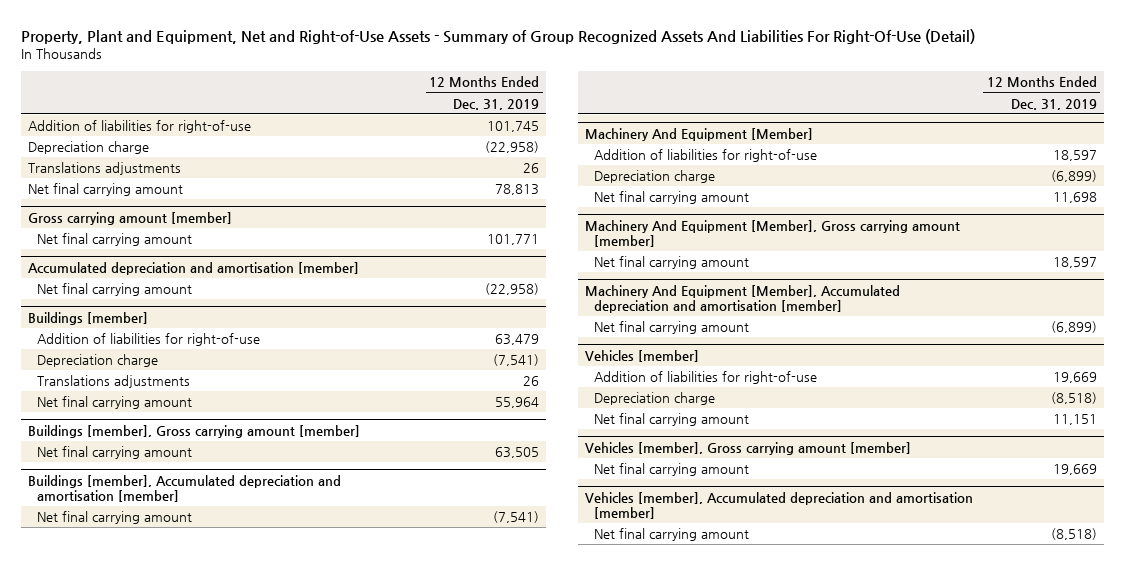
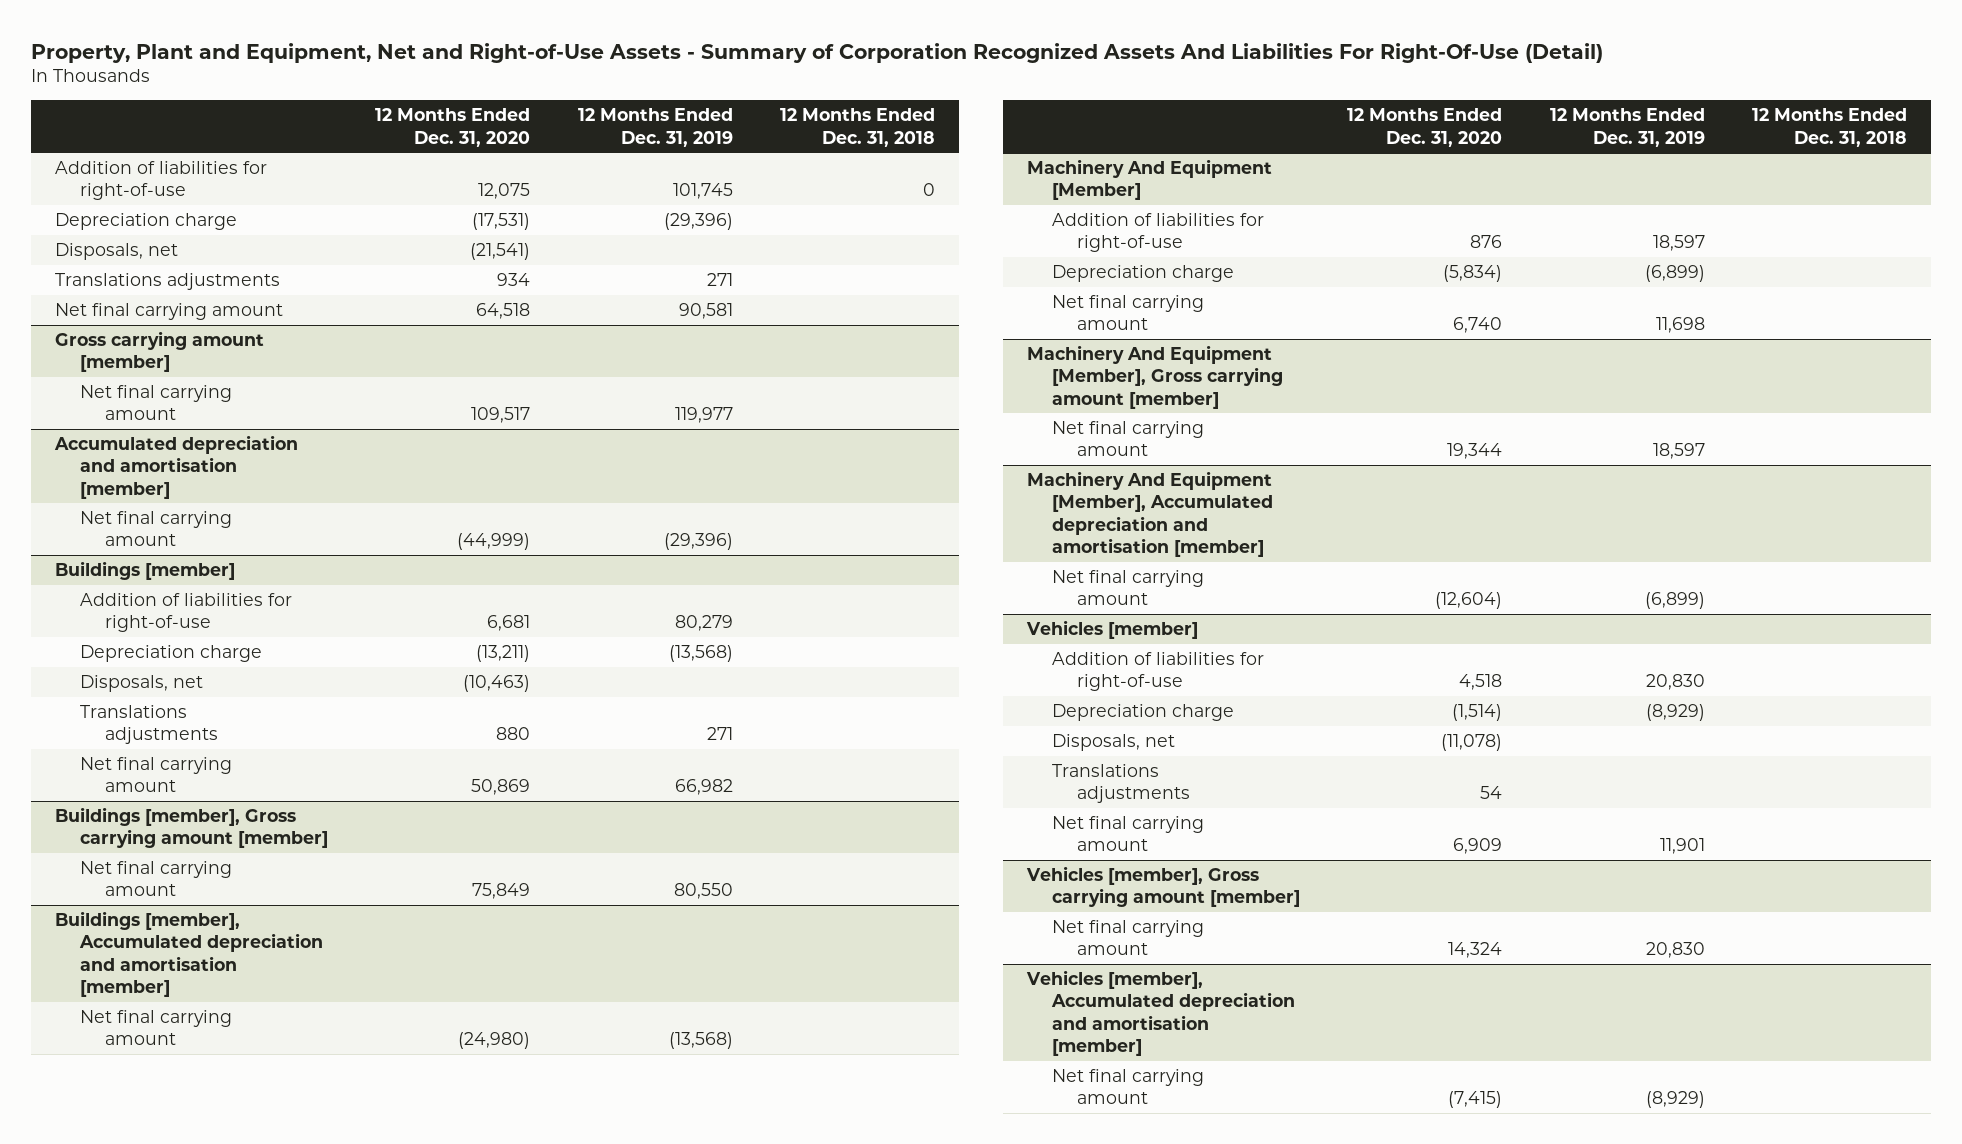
[20,28,975,44] Property, Plant and Equipment, Net and Right-of-Use Assets - Summary of Group Recognized Assets And Liabilities For Right-Of-Use (Detail) -> [31,42,1604,63] Property, Plant and Equipment, Net and Right-of-Use Assets - Summary of Corporation Recognized Assets And Liabilities For Right-Of-Use (Detail)
none -> [375,108,531,147] 12 Months Ended Dec. 31, 2020
none -> [780,108,936,147] 12 Months Ended Dec. 31, 2018
[485,141,540,154] (22,958) -> [663,212,733,230] (29,396)
none -> [54,242,178,260] Disposals, net
[523,163,540,174] 26 -> [706,272,733,286] 271
[495,184,540,196] 78,813 -> [678,302,733,319] 90,581
[487,234,540,246] 101,771 -> [674,407,733,424] 119,977
[485,283,540,296] (22,958) -> [663,533,733,551] (29,396)
[495,334,540,346] 63,479 -> [674,615,733,632] 80,279
[493,354,540,367] (7,541) -> [668,644,733,662] (13,568)
none -> [79,674,203,692] Disposals, net
[523,376,540,387] 26 -> [706,727,733,741] 271
[495,397,540,409] 55,964 -> [674,779,733,796] 66,982
[495,447,540,459] 63,505 -> [673,883,733,900] 80,550
[493,511,540,524] (7,541) -> [668,1032,733,1050] (13,568)
[1052,372,1097,384] 19,669 -> [1645,674,1705,691] 20,830
[1050,392,1097,405] (8,518) -> [1645,703,1705,721] (8,929)
none -> [1051,733,1175,751] Disposals, net
none -> [1051,763,1191,804] Translations adjustments
[1052,414,1097,426] 11,151 -> [1659,838,1705,855] 11,901
[1052,464,1097,476] 19,669 -> [1645,942,1705,959] 20,830
[1050,528,1097,541] (8,518) -> [1645,1091,1705,1109] (8,929)

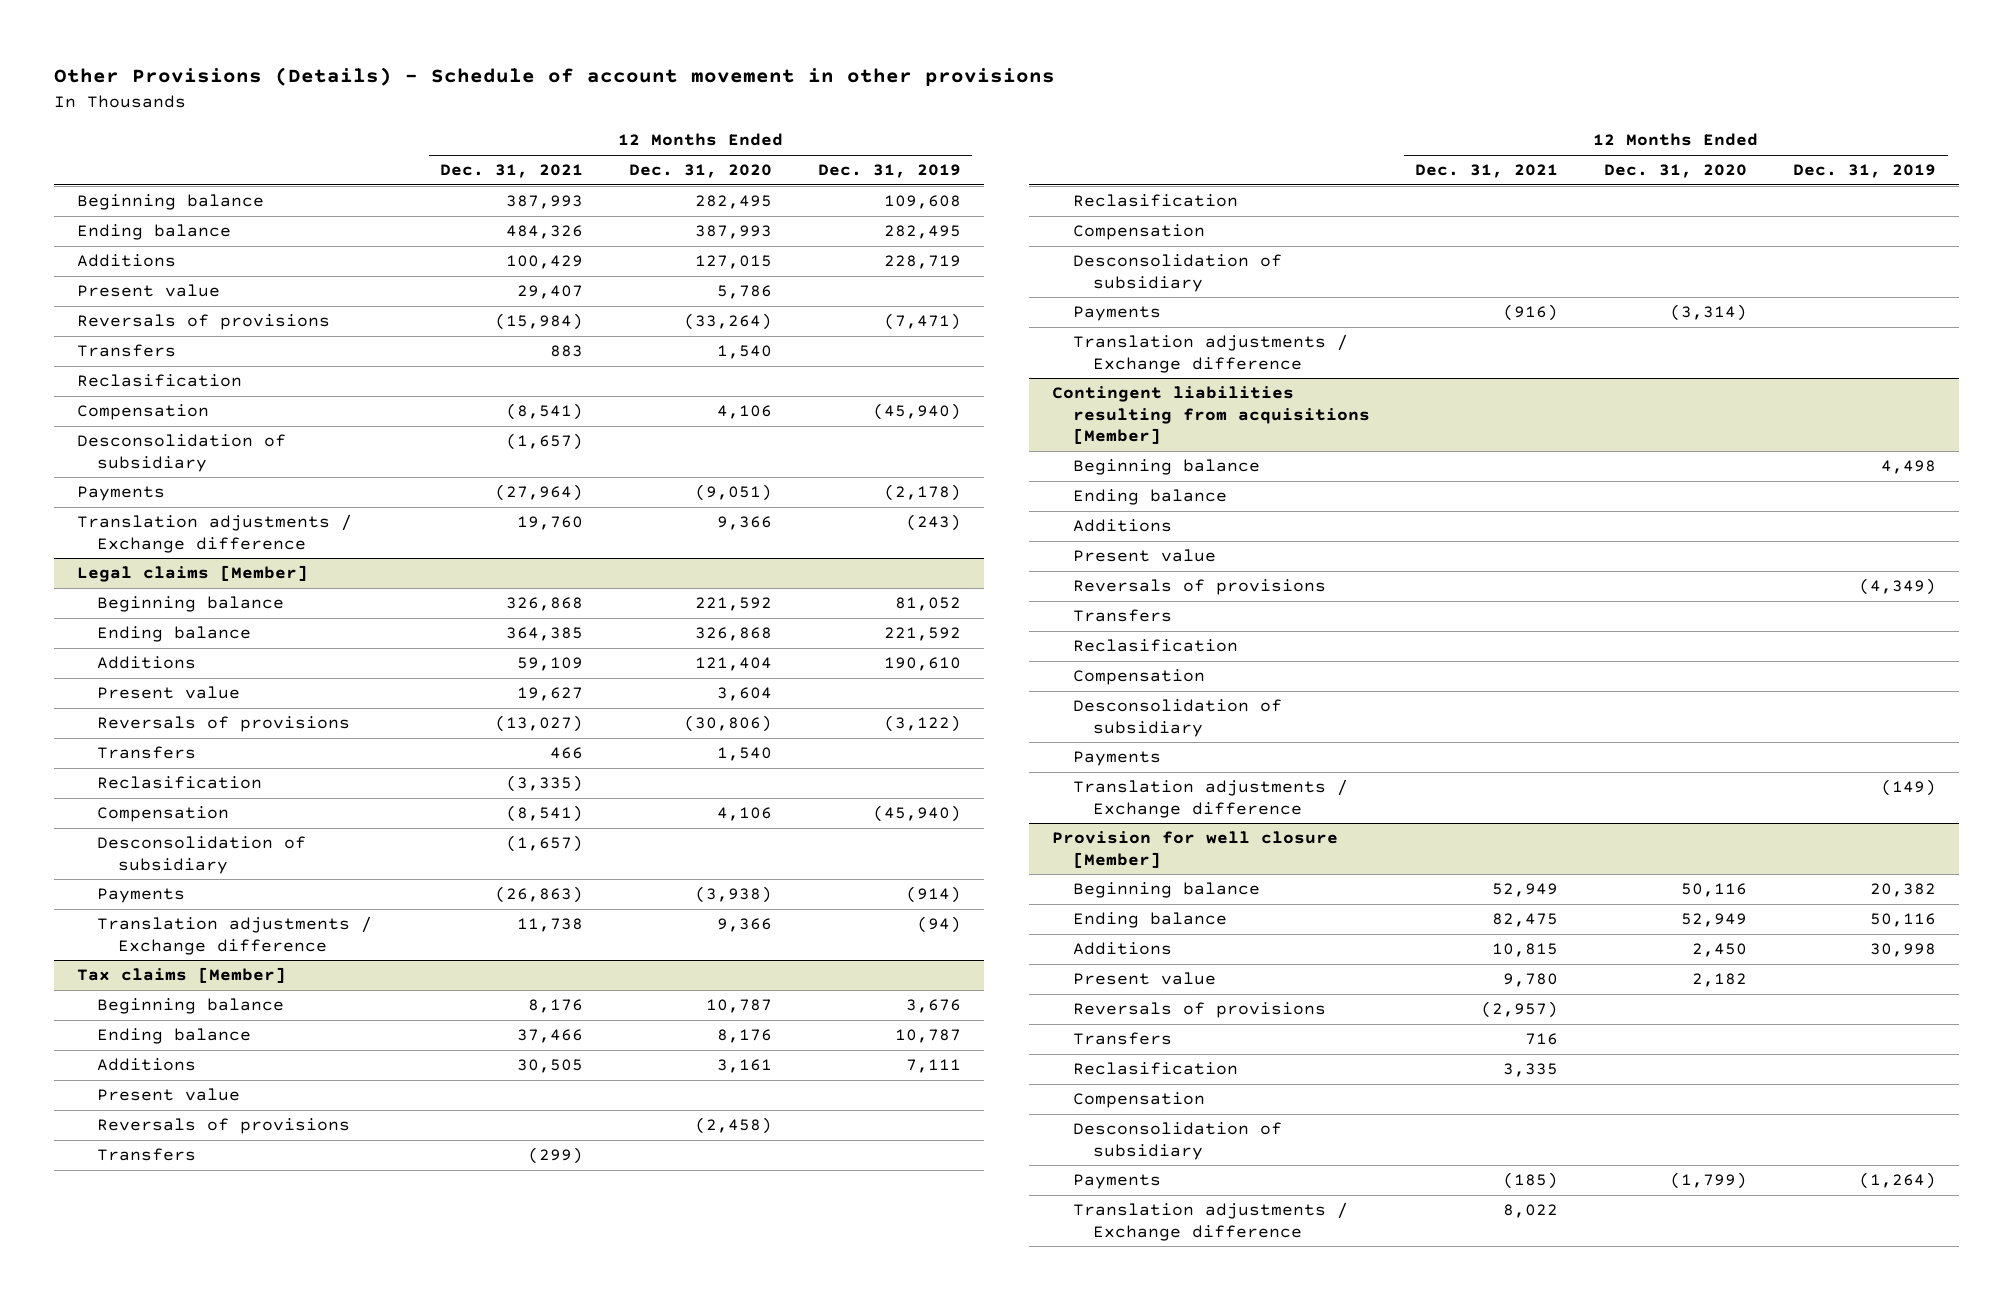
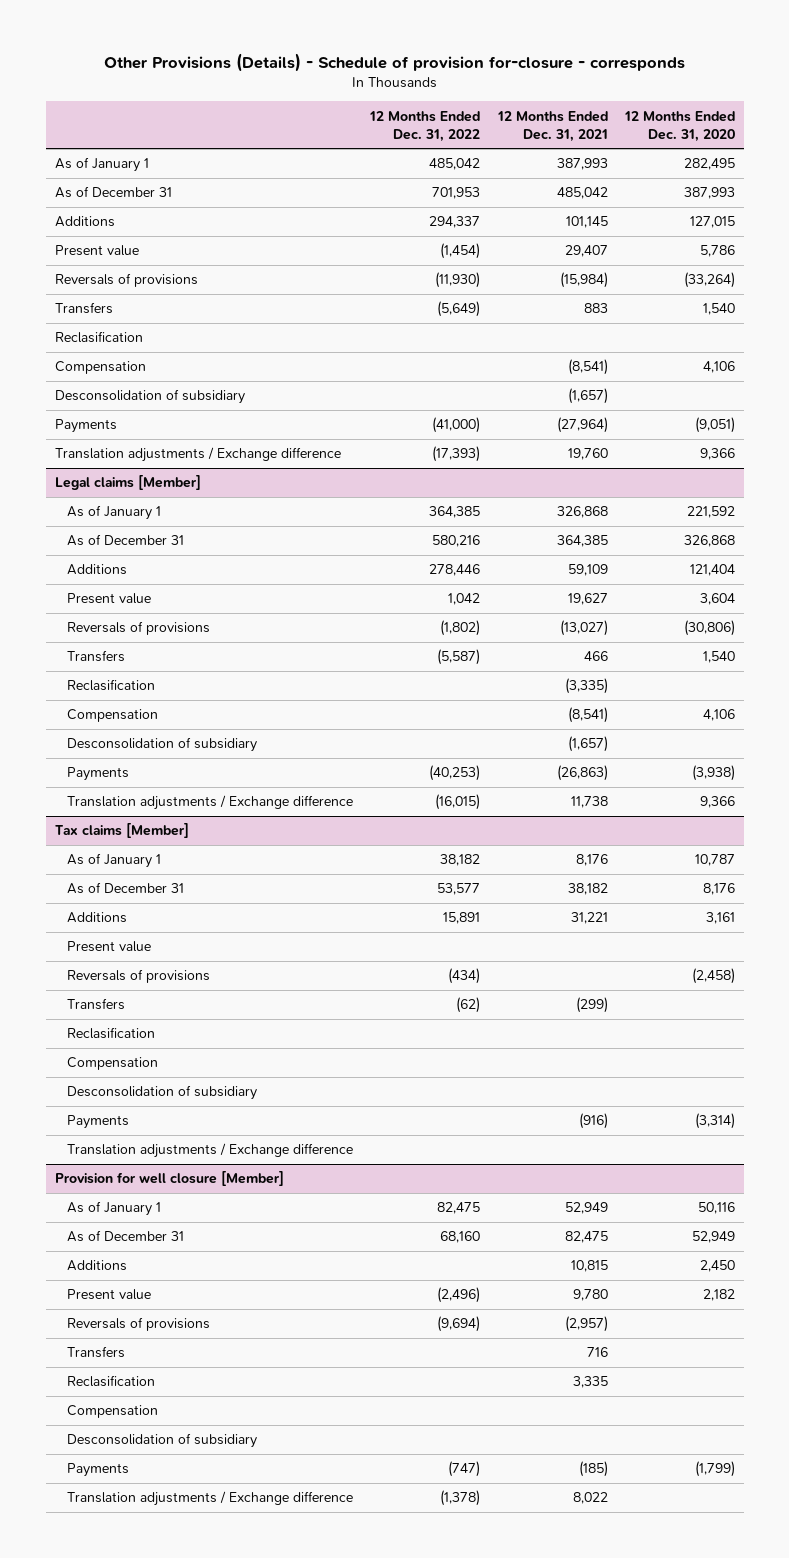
[54,67,1056,87] Other Provisions (Details) - Schedule of account movement in other provisions -> [103,53,685,73] Other Provisions (Details) - Schedule of provision for-closure - corresponds
[817,164,961,179] Dec. 31, 2019 -> none
none -> [369,110,481,142] 12 Months Ended Dec. 31, 2022
[76,224,231,241] Ending balance -> none
[76,194,264,211] Beginning balance -> [54,157,149,173] As of January 1
none -> [54,186,172,199] As of December 31
[506,255,584,270] 100,429 -> [565,216,608,229] 101,145
[97,596,285,613] Beginning balance -> [66,505,161,521] As of January 1
[97,626,252,643] Ending balance -> [66,534,184,547] As of December 31
[97,1028,252,1045] Ending balance -> none
[97,998,285,1015] Beginning balance -> [66,853,161,869] As of January 1
none -> [66,882,184,895] As of December 31
[517,1059,584,1074] 30,505 -> [570,912,608,925] 31,221
[1052,386,1370,445] Contingent liabilities resulting from acquisitions [Member] -> none
[1072,459,1260,476] Beginning balance -> none
[1072,489,1227,506] Ending balance -> none
[1072,519,1172,533] Additions -> none
[1072,549,1216,563] Present value -> none
[1072,579,1326,596] Reversals of provisions -> none
[1072,609,1172,623] Transfers -> none
[1072,639,1238,653] Reclasification -> none
[1072,669,1205,686] Compensation -> none
[1072,699,1282,737] Desconsolidation of subsidiary -> none
[1072,751,1161,767] Payments -> none
[1072,779,1348,818] Translation adjustments / Exchange difference -> none
[1072,882,1260,899] Beginning balance -> [66,1201,161,1217] As of January 1
[1072,912,1227,929] Ending balance -> [66,1230,184,1243] As of December 31

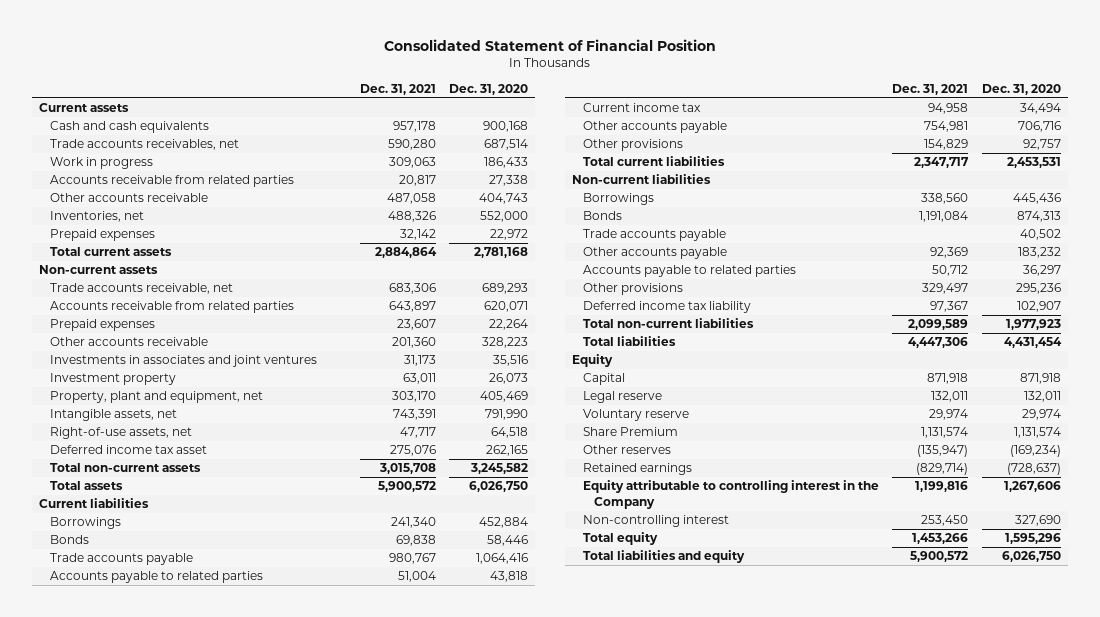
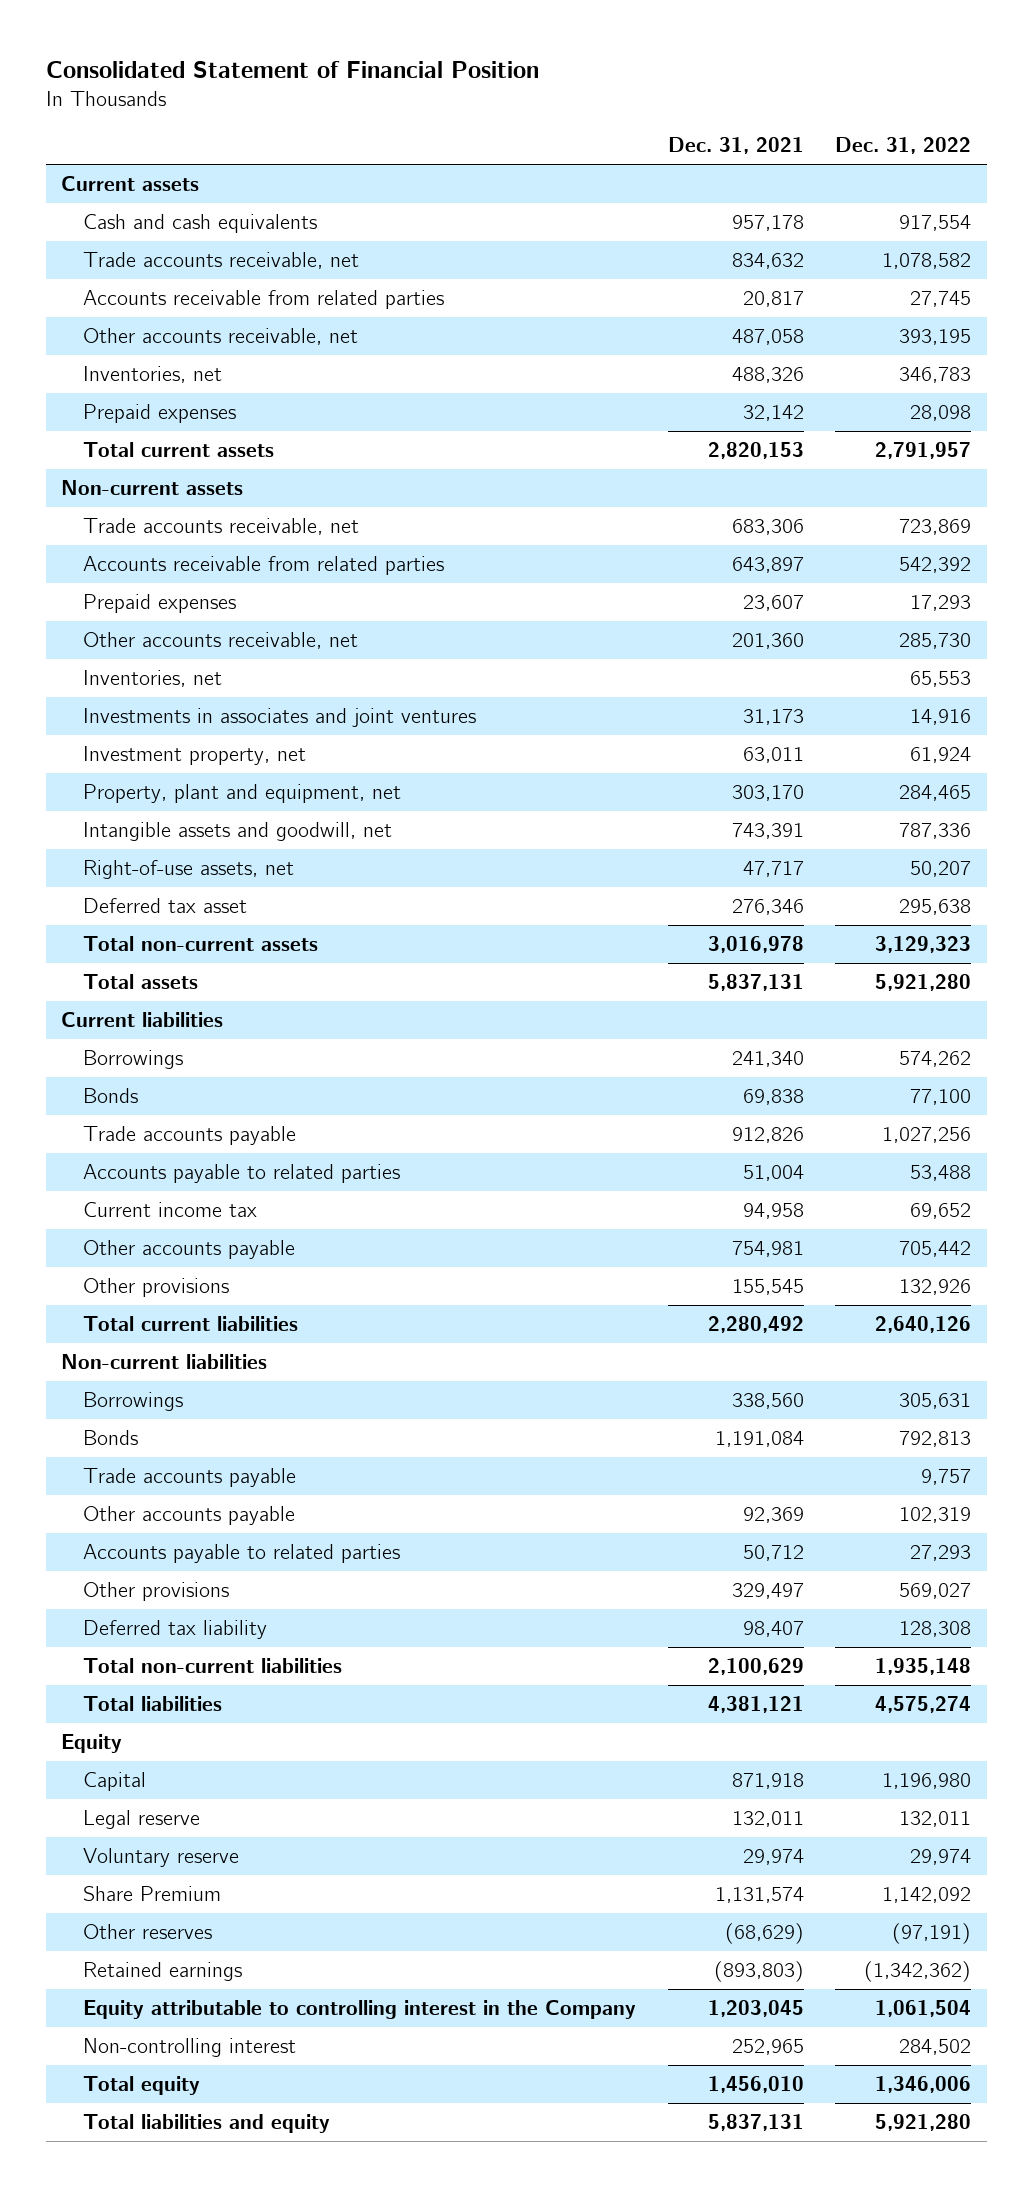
[449,83,529,95] Dec. 31, 2020 -> none
none -> [835,137,972,155] Dec. 31, 2022
[50,157,154,170] Work in progress -> none
[50,139,240,151] Trade accounts receivables, net -> [82,252,359,270] Trade accounts receivable, net
[387,139,436,151] 590,280 -> [731,253,804,270] 834,632
[50,193,209,203] Other accounts receivable -> [82,328,358,346] Other accounts receivable, net
[374,247,437,259] 2,884,864 -> [707,442,804,460] 2,820,153
[50,337,209,347] Other accounts receivable -> [82,632,358,650] Other accounts receivable, net
none -> [82,670,222,688] Inventories, net
[50,373,177,386] Investment property -> [82,746,306,766] Investment property, net
[50,409,178,422] Intangible assets, net -> [82,822,392,842] Intangible assets and goodwill, net
[50,445,208,455] Deferred income tax asset -> [82,898,247,914] Deferred tax asset
[389,445,436,457] 275,076 -> [731,899,804,916] 276,346
[378,463,436,475] 3,015,708 -> [707,936,804,954] 3,016,978
[377,481,436,493] 5,900,572 -> [707,974,804,992] 5,837,131
[388,553,436,565] 980,767 -> [731,1127,804,1144] 912,826
[924,139,969,151] 154,829 -> [731,1279,804,1296] 155,545
[914,157,970,169] 2,347,717 -> [707,1316,804,1334] 2,280,492
[582,301,751,314] Deferred income tax liability -> [82,1620,267,1640] Deferred tax liability
[930,301,969,313] 97,367 -> [742,1621,804,1638] 98,407
[908,319,969,331] 2,099,589 -> [707,1658,804,1676] 2,100,629
[908,337,969,349] 4,447,306 -> [707,1696,804,1714] 4,381,121
[917,445,969,458] (135,947) -> [724,1923,804,1945] (68,629)
[916,463,969,476] (829,714) -> [713,1961,804,1983] (893,803)
[915,481,969,493] 1,199,816 -> [707,2000,804,2018] 1,203,045
[921,515,969,527] 253,450 -> [731,2039,804,2056] 252,965
[912,533,969,545] 1,453,266 -> [707,2076,804,2094] 1,456,010
[910,551,969,563] 5,900,572 -> [707,2114,804,2132] 5,837,131

